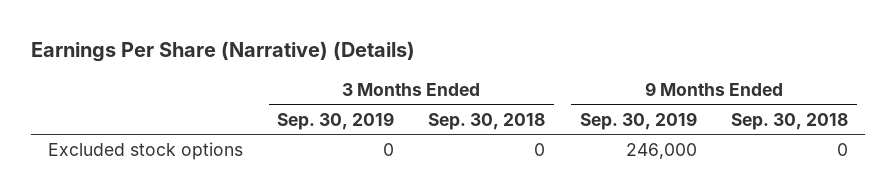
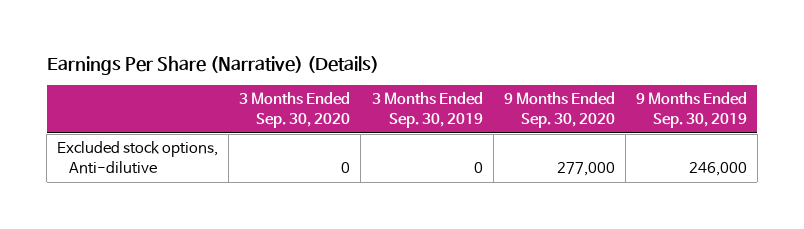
[428,112,546,130] Sep. 30, 2018 -> none
[731,112,849,130] Sep. 30, 2018 -> none
none -> [239,92,351,129] 3 Months Ended Sep. 30, 2020
none -> [503,92,615,129] 9 Months Ended Sep. 30, 2020
[47,142,243,161] Excluded stock options -> [57,141,219,174] Excluded stock options, Anti-dilutive

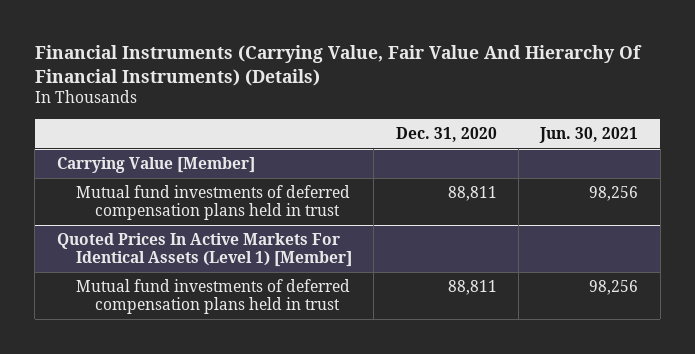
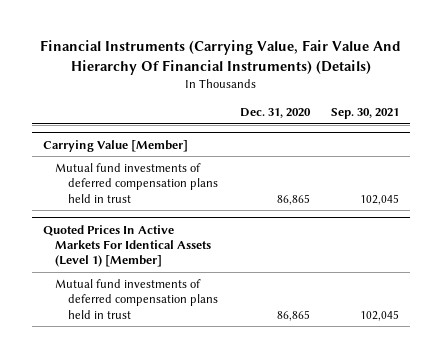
[539,126,639,143] Jun. 30, 2021 -> none
none -> [331,108,400,120] Sep. 30, 2021
[447,186,497,202] 88,811 -> [276,193,310,205] 86,865
[447,280,497,296] 88,811 -> [276,309,310,321] 86,865

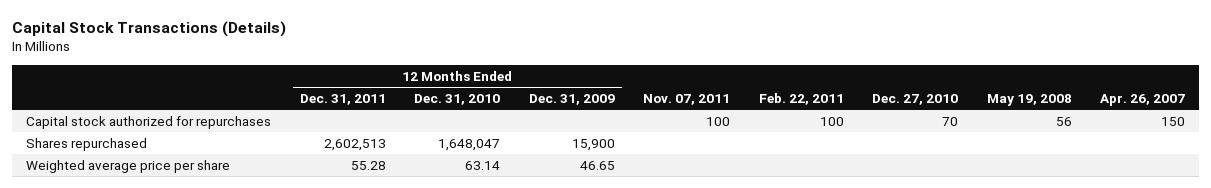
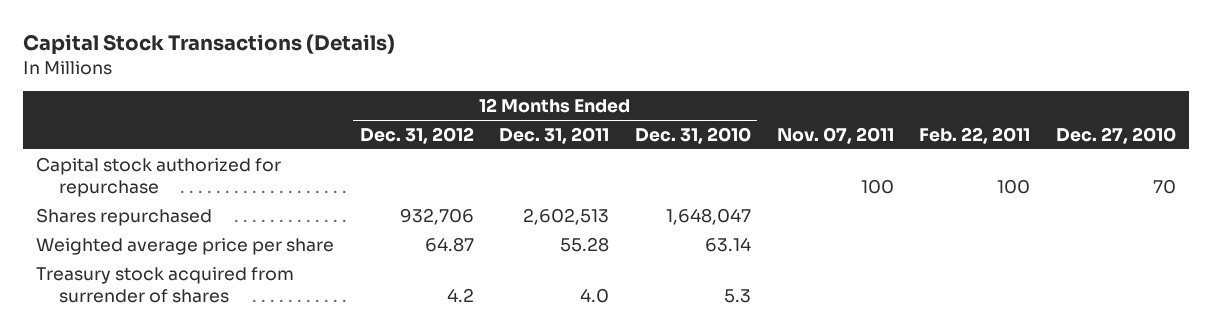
[528,94,615,106] Dec. 31, 2009 -> none
[986,94,1072,107] May 19, 2008 -> none
[1100,94,1186,107] Apr. 26, 2007 -> none
none -> [359,126,474,144] Dec. 31, 2012
[26,115,272,129] Capital stock authorized for repurchases -> [35,156,281,198] Capital stock authorized for repurchase
none -> [35,266,294,304] Treasury stock acquired from surrender of shares

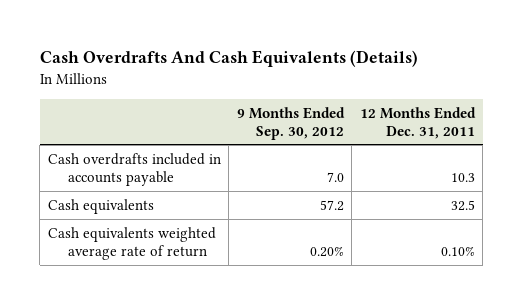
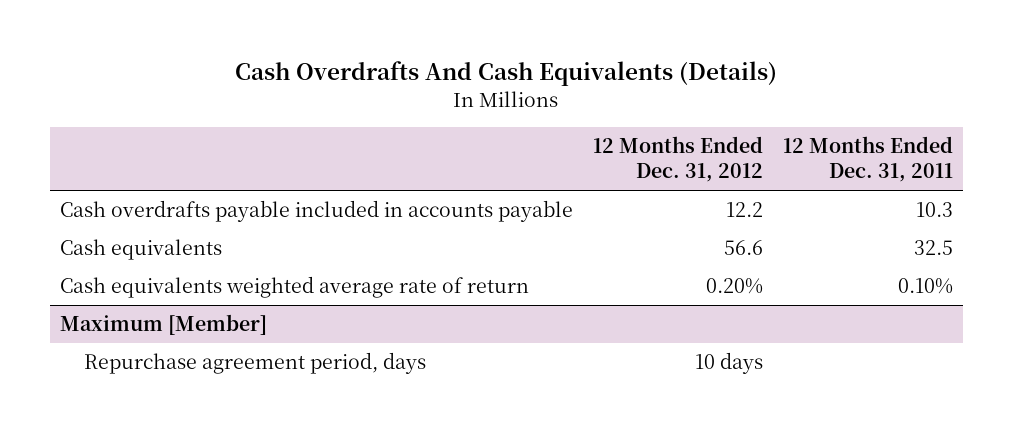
[236,106,345,140] 9 Months Ended Sep. 30, 2012 -> none
none -> [592,135,763,183] 12 Months Ended Dec. 31, 2012
[47,152,221,186] Cash overdrafts included in accounts payable -> [59,200,573,223] Cash overdrafts payable included in accounts payable
none -> [59,314,267,336] Maximum [Member]
none -> [84,352,427,375] Repurchase agreement period, days

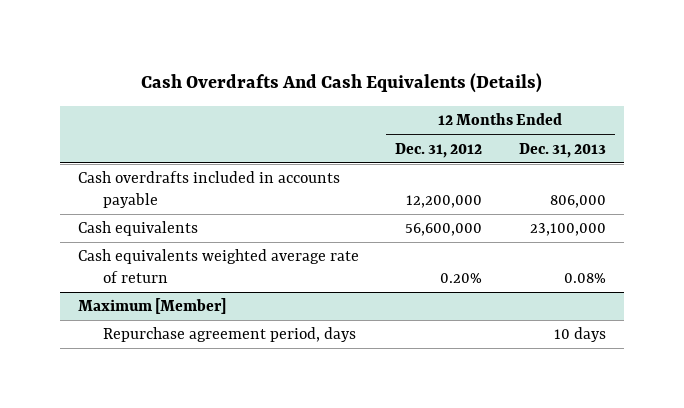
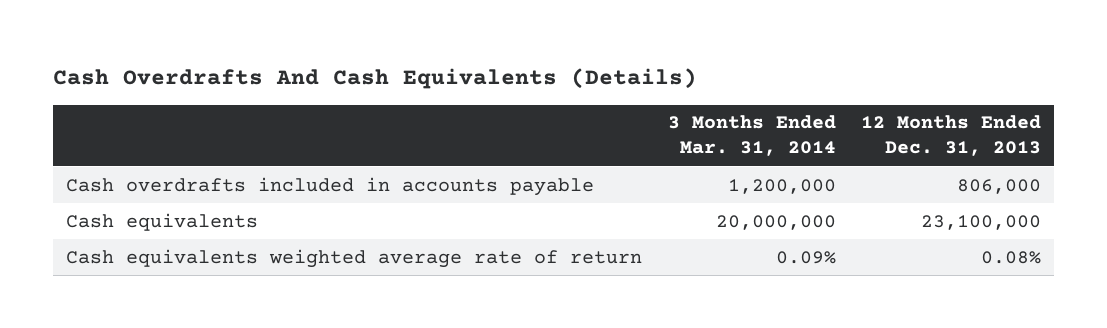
[395,142,483,158] Dec. 31, 2012 -> none
none -> [667,115,836,157] 3 Months Ended Mar. 31, 2014
[78,298,227,315] Maximum [Member] -> none
[102,327,356,343] Repurchase agreement period, days -> none

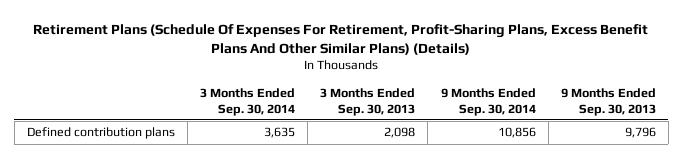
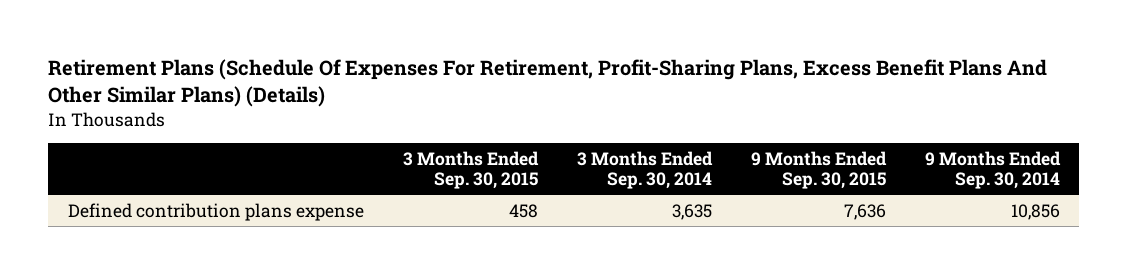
[320,88,416,116] 3 Months Ended Sep. 30, 2013 -> none
[560,88,656,116] 9 Months Ended Sep. 30, 2013 -> none
none -> [402,151,539,190] 3 Months Ended Sep. 30, 2015
none -> [750,151,887,190] 9 Months Ended Sep. 30, 2015
[26,127,175,140] Defined contribution plans -> [67,202,364,221] Defined contribution plans expense

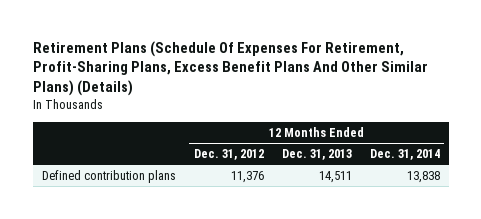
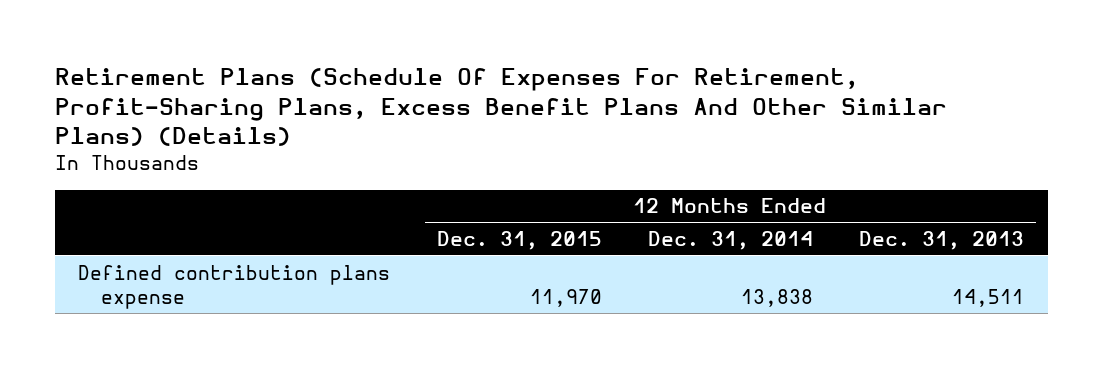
[193,149,264,161] Dec. 31, 2012 -> none
none -> [436,230,602,250] Dec. 31, 2015
[41,170,176,184] Defined contribution plans -> [78,264,391,309] Defined contribution plans expense

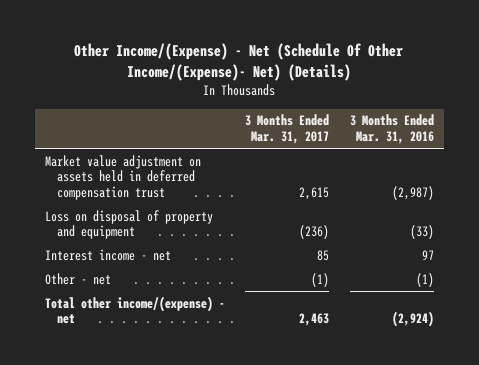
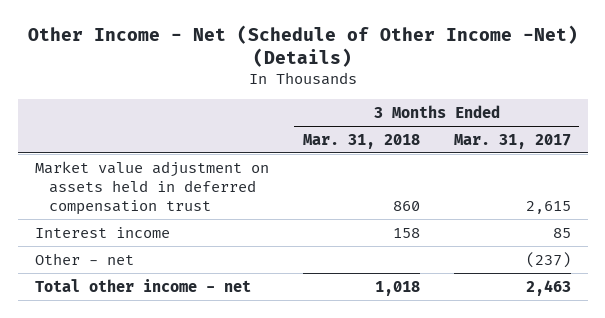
[74,42,404,81] Other Income/(Expense) - Net (Schedule Of Other Income/(Expense)- Net) (Details) -> [27,24,578,68] Other Income - Net (Schedule of Other Income -Net) (Details)
[350,114,435,145] 3 Months Ended Mar. 31, 2016 -> none
none -> [302,133,420,149] Mar. 31, 2018
[44,209,213,240] Loss on disposal of property and equipment -> none
[44,248,171,261] Interest income - net -> [34,226,170,238] Interest income
[311,272,330,287] (1) -> [525,251,571,268] (237)
[44,295,225,325] Total other income/(expense) - net -> [34,278,251,292] Total other income - net

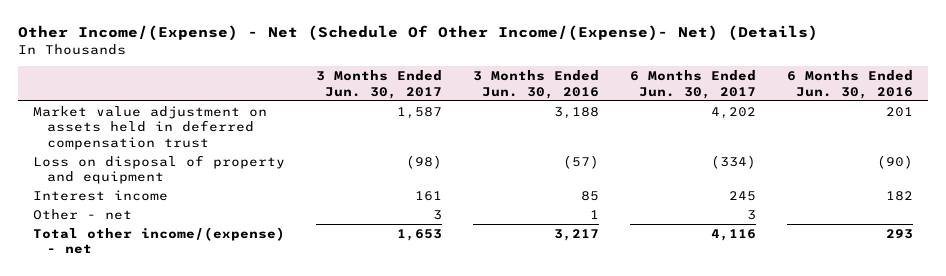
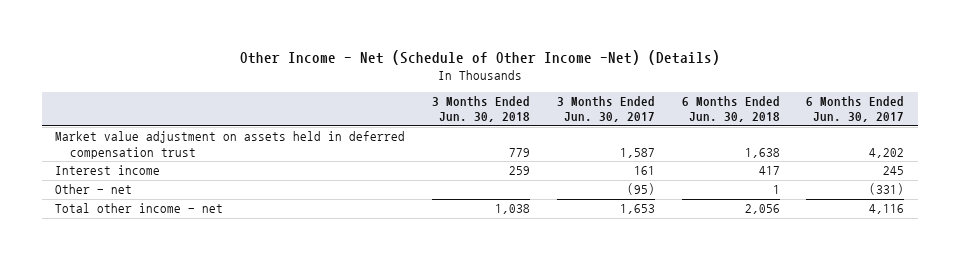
[17,25,818,42] Other Income/(Expense) - Net (Schedule Of Other Income/(Expense)- Net) (Details) -> [239,49,720,65] Other Income - Net (Schedule of Other Income -Net) (Details)
[472,69,599,99] 3 Months Ended Jun. 30, 2016 -> none
[786,69,913,99] 6 Months Ended Jun. 30, 2016 -> none
none -> [432,96,531,123] 3 Months Ended Jun. 30, 2018
none -> [681,96,780,123] 6 Months Ended Jun. 30, 2018
[33,154,286,185] Loss on disposal of property and equipment -> none
[433,209,443,220] 3 -> [626,183,655,196] (95)
[746,209,756,220] 3 -> [869,183,905,196] (331)
[33,226,286,255] Total other income/(expense) - net -> [55,203,224,214] Total other income - net

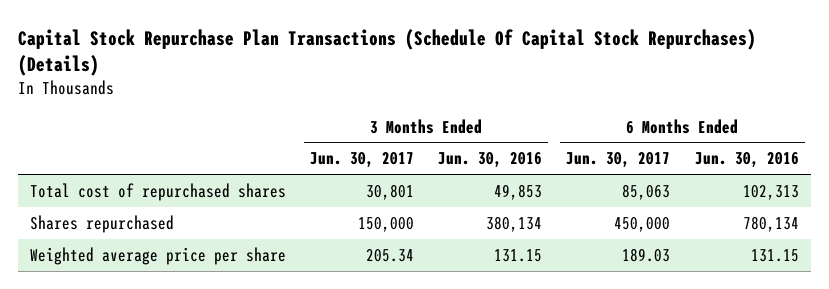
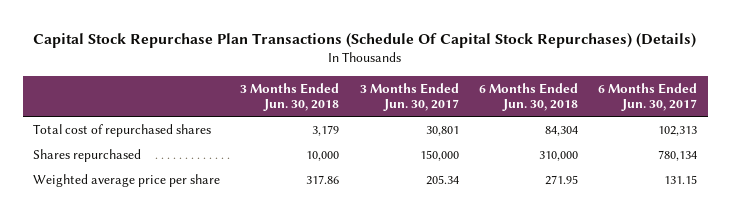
[438,152,543,169] Jun. 30, 2016 -> none
[694,152,799,169] Jun. 30, 2016 -> none
none -> [240,82,340,112] 3 Months Ended Jun. 30, 2018
none -> [479,82,579,112] 6 Months Ended Jun. 30, 2018
[622,183,671,200] 85,063 -> [658,125,698,136] 102,313
[614,216,671,232] 450,000 -> [658,149,698,161] 780,134
[622,247,671,262] 189.03 -> [664,174,698,184] 131.15

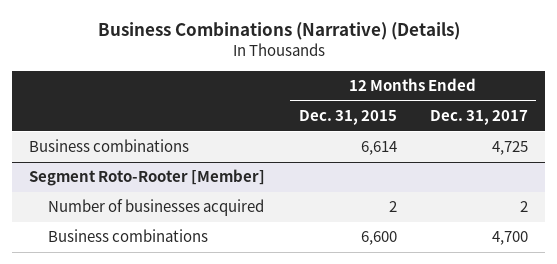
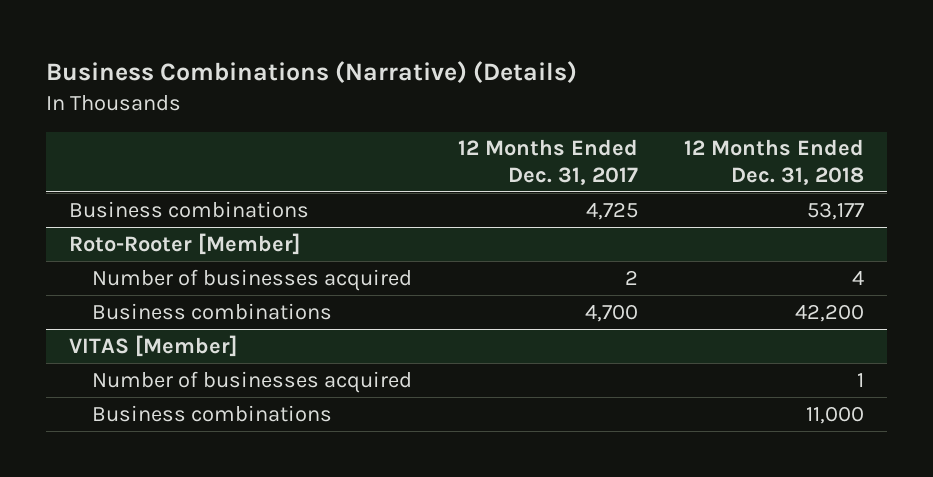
[298,110,397,126] Dec. 31, 2015 -> none
none -> [683,139,864,185] 12 Months Ended Dec. 31, 2018
[29,169,266,187] Segment Roto-Rooter [Member] -> [69,232,301,255] Roto-Rooter [Member]
none -> [69,334,238,357] VITAS [Member]
none -> [92,370,413,393] Number of businesses acquired
none -> [92,404,333,422] Business combinations

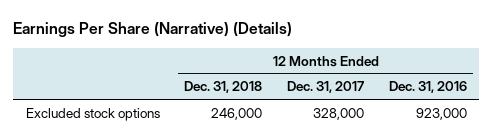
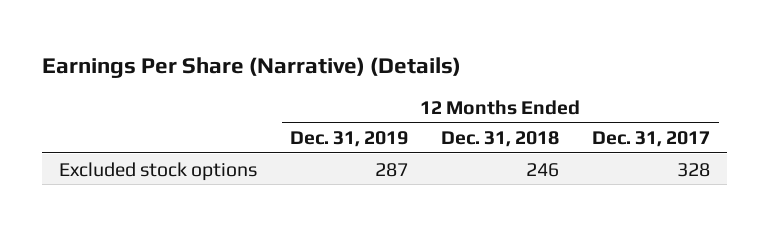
[388,81,467,94] Dec. 31, 2016 -> none
none -> [290,130,409,147] Dec. 31, 2019
[211,107,263,120] 246,000 -> [526,162,560,177] 246
[313,107,365,120] 328,000 -> [677,162,711,177] 328

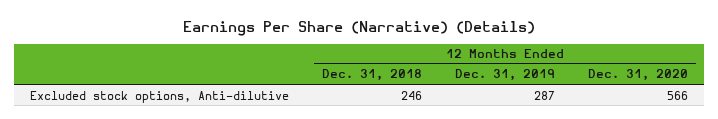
[592,130,711,147] Dec. 31, 2017 -> none
none -> [587,69,688,82] Dec. 31, 2020
[58,161,257,181] Excluded stock options -> [30,90,290,103] Excluded stock options, Anti-dilutive

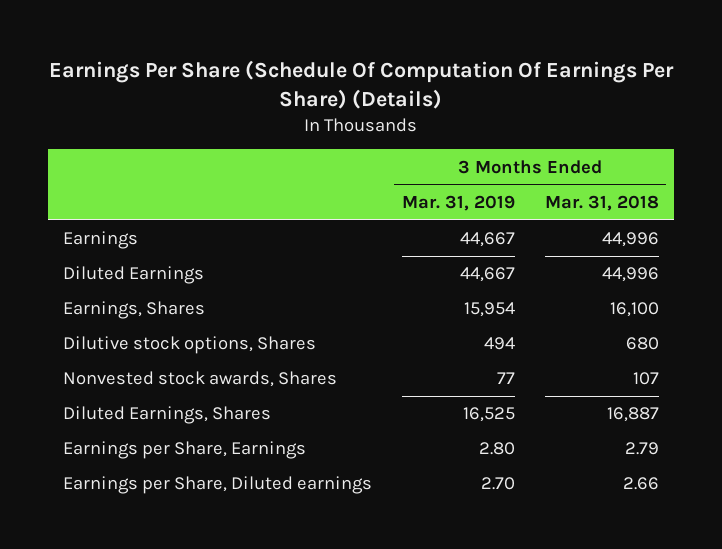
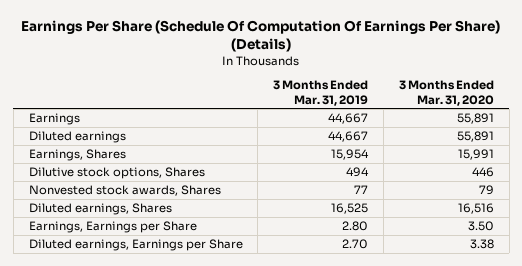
[544,194,659,211] Mar. 31, 2018 -> none
none -> [398,80,494,106] 3 Months Ended Mar. 31, 2020
[62,266,204,285] Diluted Earnings -> [28,130,126,143] Diluted earnings
[62,406,271,425] Diluted Earnings, Shares -> [28,202,172,215] Diluted earnings, Shares
[62,441,306,460] Earnings per Share, Earnings -> [28,220,197,233] Earnings, Earnings per Share
[62,476,372,495] Earnings per Share, Diluted earnings -> [28,238,243,251] Diluted earnings, Earnings per Share

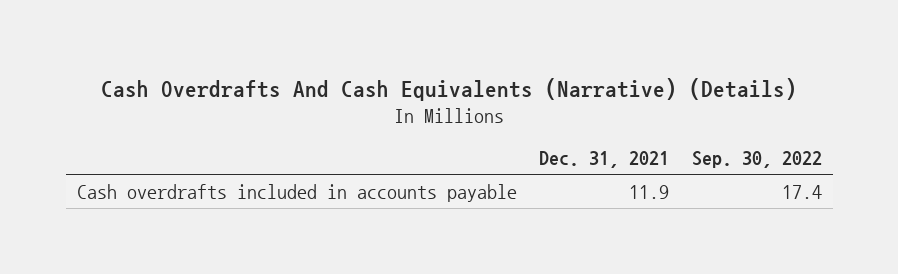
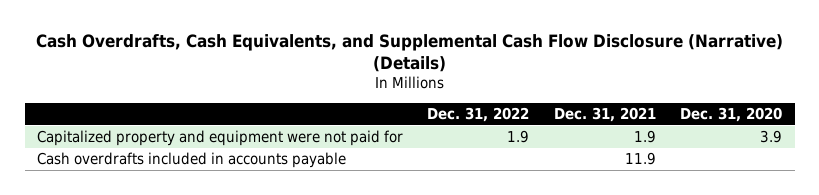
[101,77,798,101] Cash Overdrafts And Cash Equivalents (Narrative) (Details) -> [35,33,783,73] Cash Overdrafts, Cash Equivalents, and Supplemental Cash Flow Disclosure (Narrative) (Details)
[691,150,822,168] Sep. 30, 2022 -> none
none -> [427,107,530,123] Dec. 31, 2022
none -> [680,107,783,123] Dec. 31, 2020
none -> [36,130,403,147] Capitalized property and equipment were not paid for

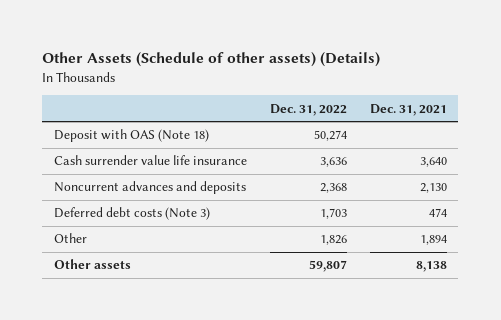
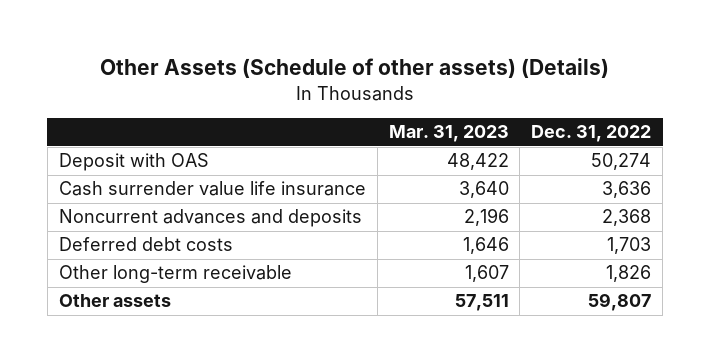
[369,103,447,116] Dec. 31, 2021 -> none
none -> [388,125,509,143] Mar. 31, 2023
[53,129,209,143] Deposit with OAS (Note 18) -> [58,153,209,172] Deposit with OAS
[53,207,210,221] Deferred debt costs (Note 3) -> [58,237,233,252] Deferred debt costs
[53,233,87,244] Other -> [58,265,292,284] Other long-term receivable

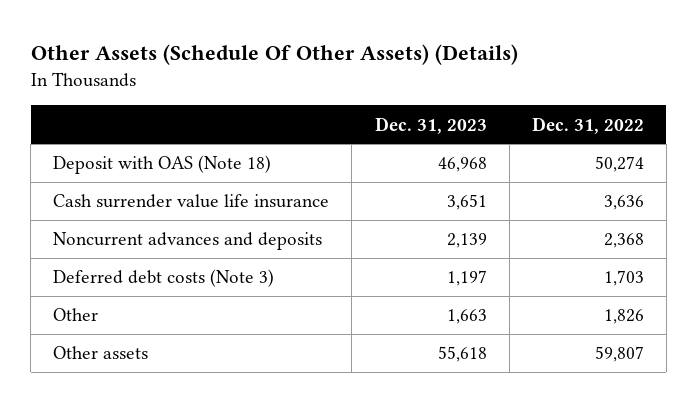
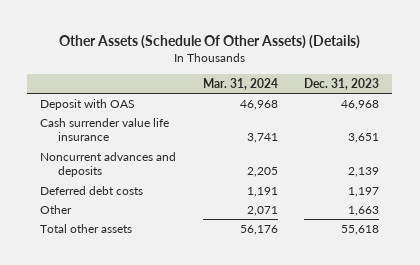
[531,116,644,134] Dec. 31, 2022 -> none
none -> [202,77,278,90] Mar. 31, 2024
[53,155,272,175] Deposit with OAS (Note 18) -> [40,98,136,110] Deposit with OAS
[53,269,275,288] Deferred debt costs (Note 3) -> [40,185,144,195] Deferred debt costs
[53,346,149,360] Other assets -> [40,223,133,233] Total other assets

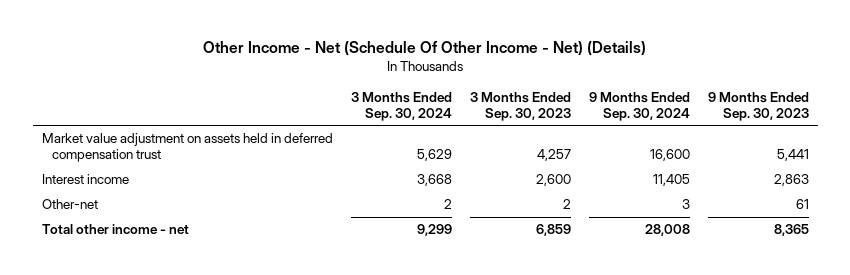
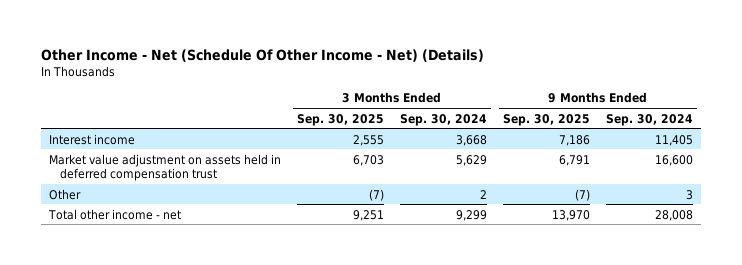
[469,91,571,121] 3 Months Ended Sep. 30, 2023 -> none
[707,91,809,121] 9 Months Ended Sep. 30, 2023 -> none
none -> [297,113,385,126] Sep. 30, 2025
none -> [502,113,590,126] Sep. 30, 2025
[41,133,333,163] Market value adjustment on assets held in deferred compensation trust -> [49,153,282,181] Market value adjustment on assets held in deferred compensation trust
[41,199,98,210] Other-net -> [49,188,82,200] Other

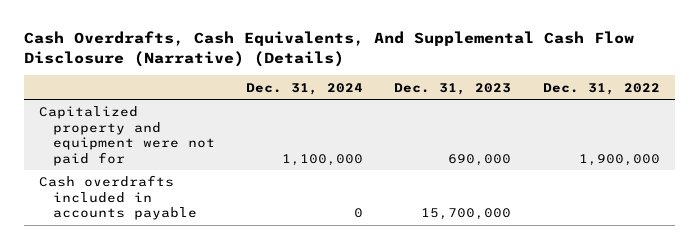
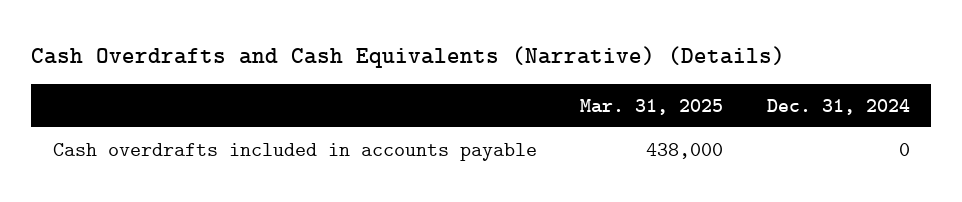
[23,31,634,67] Cash Overdrafts, Cash Equivalents, And Supplemental Cash Flow Disclosure (Narrative) (Details) -> [31,46,786,69] Cash Overdrafts and Cash Equivalents (Narrative) (Details)
[394,82,512,95] Dec. 31, 2023 -> none
[542,82,660,95] Dec. 31, 2022 -> none
none -> [580,98,724,115] Mar. 31, 2025
[39,106,215,166] Capitalized property and equipment were not paid for -> none

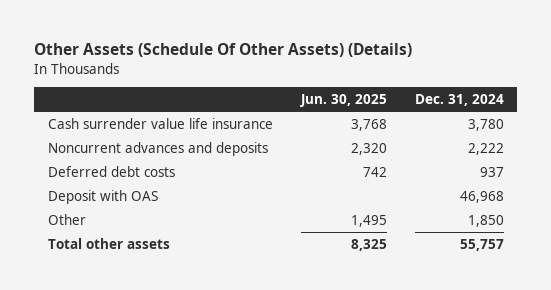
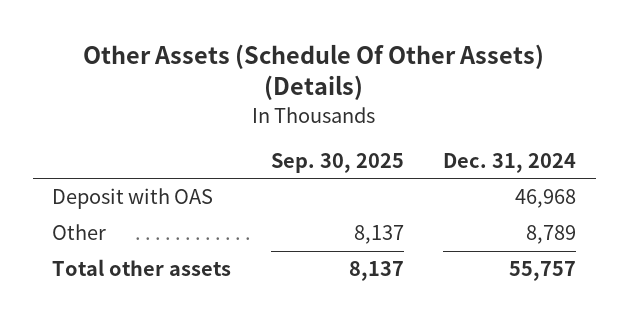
[299,94,387,108] Jun. 30, 2025 -> none
none -> [270,152,404,173] Sep. 30, 2025
[47,117,273,129] Cash surrender value life insurance -> none
[47,141,268,156] Noncurrent advances and deposits -> none
[47,165,175,177] Deferred debt costs -> none
[467,214,504,227] 1,850 -> [525,225,576,245] 8,789

